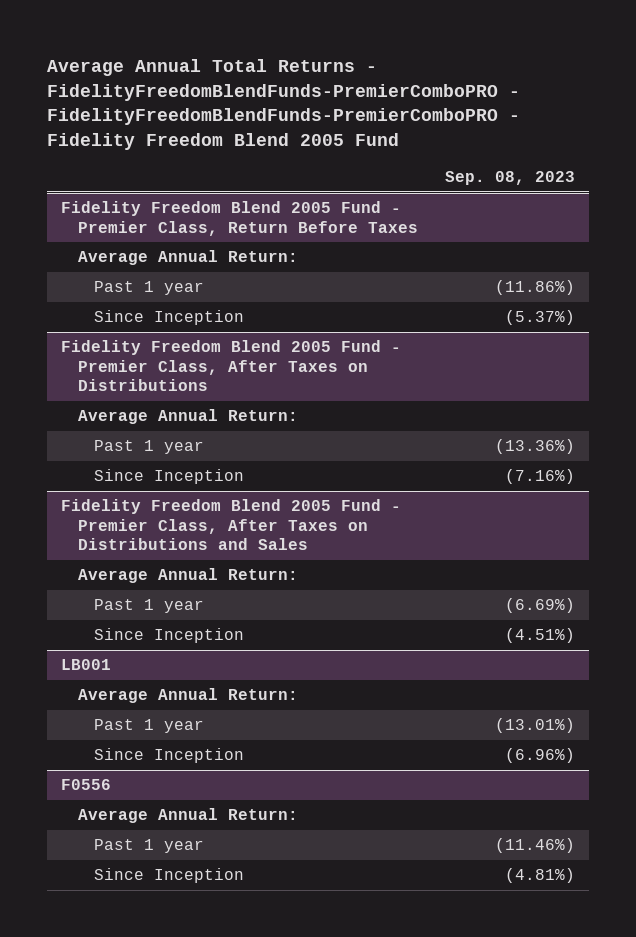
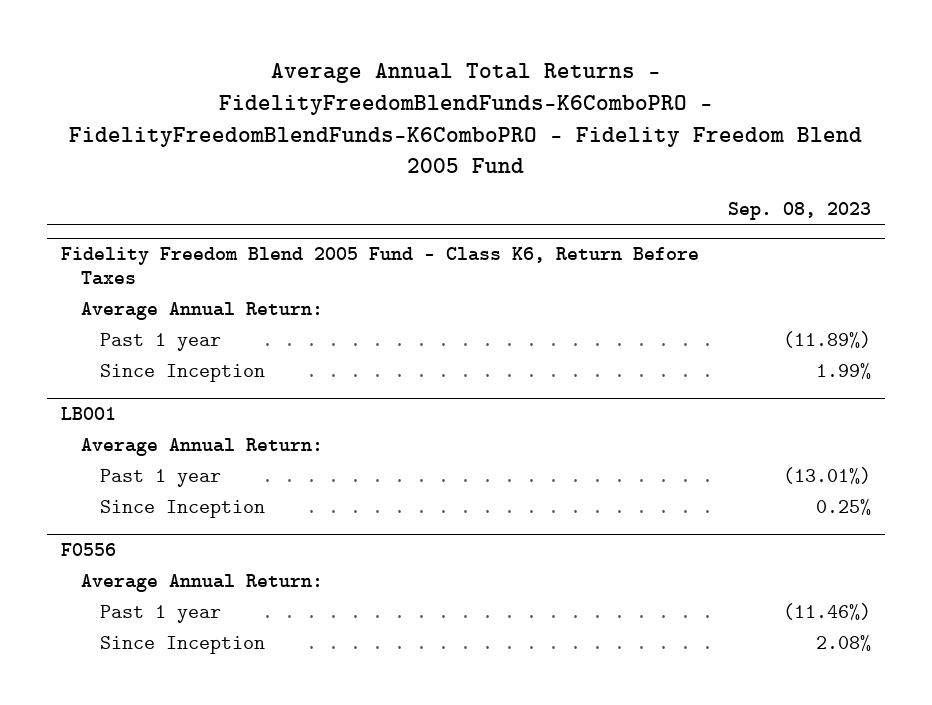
[47,58,521,150] Average Annual Total Returns - FidelityFreedomBlendFunds-PremierComboPRO - FidelityFreedomBlendFunds-PremierComboPRO - Fidelity Freedom Blend 2005 Fund -> [68,63,862,174] Average Annual Total Returns - FidelityFreedomBlendFunds-K6ComboPRO - FidelityFreedomBlendFunds-K6ComboPRO - Fidelity Freedom Blend 2005 Fund
[77,250,298,266] Average Annual Return: -> none
[94,281,205,296] Past 1 year -> none
[94,310,245,326] Since Inception -> none
[61,340,402,391] Fidelity Freedom Blend 2005 Fund - Premier Class, After Taxes on Distributions -> none
[77,409,298,425] Average Annual Return: -> none
[94,440,205,455] Past 1 year -> none
[94,469,245,485] Since Inception -> none
[61,499,402,550] Fidelity Freedom Blend 2005 Fund - Premier Class, After Taxes on Distributions and Sales -> none
[61,201,418,236] Fidelity Freedom Blend 2005 Fund - Premier Class, Return Before Taxes -> [61,246,700,285] Fidelity Freedom Blend 2005 Fund - Class K6, Return Before Taxes
[505,598,576,614] (6.69%) -> [782,330,871,348] (11.89%)
[505,628,576,644] (4.51%) -> [815,361,871,379] 1.99%
[505,748,576,764] (6.96%) -> [815,497,871,515] 0.25%
[505,868,576,884] (4.81%) -> [815,633,871,651] 2.08%

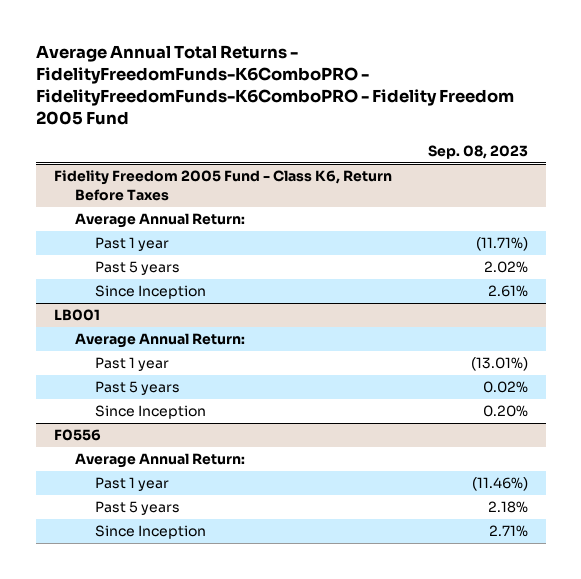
[68,63,862,174] Average Annual Total Returns - FidelityFreedomBlendFunds-K6ComboPRO - FidelityFreedomBlendFunds-K6ComboPRO - Fidelity Freedom Blend 2005 Fund -> [35,44,514,126] Average Annual Total Returns - FidelityFreedomFunds-K6ComboPRO - FidelityFreedomFunds-K6ComboPRO - Fidelity Freedom 2005 Fund
[61,246,700,285] Fidelity Freedom Blend 2005 Fund - Class K6, Return Before Taxes -> [53,170,392,201] Fidelity Freedom 2005 Fund - Class K6, Return Before Taxes
[782,330,871,348] (11.89%) -> [475,237,528,252] (11.71%)
none -> [95,261,181,276] Past 5 years
[815,361,871,379] 1.99% -> [487,285,528,298] 2.61%
none -> [95,381,181,396] Past 5 years
[815,497,871,515] 0.25% -> [482,405,528,418] 0.20%
none -> [95,501,181,516] Past 5 years
[815,633,871,651] 2.08% -> [488,525,528,538] 2.71%

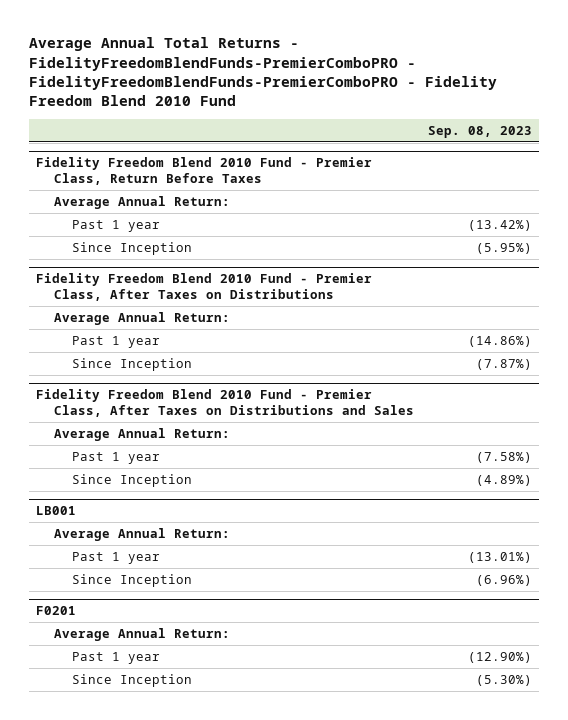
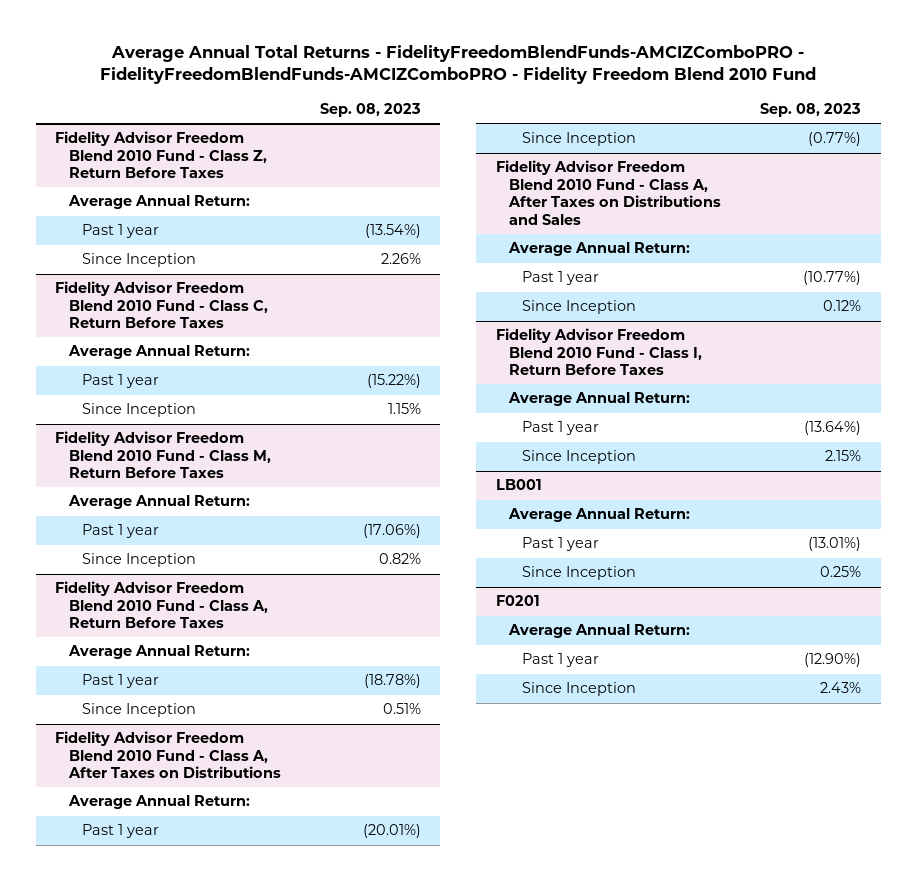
[29,37,498,107] Average Annual Total Returns - FidelityFreedomBlendFunds-PremierComboPRO - FidelityFreedomBlendFunds-PremierComboPRO - Fidelity Freedom Blend 2010 Fund -> [100,45,817,85] Average Annual Total Returns - FidelityFreedomBlendFunds-AMCIZComboPRO - FidelityFreedomBlendFunds-AMCIZComboPRO - Fidelity Freedom Blend 2010 Fund
[36,157,373,186] Fidelity Freedom Blend 2010 Fund - Premier Class, Return Before Taxes -> [55,131,267,179] Fidelity Advisor Freedom Blend 2010 Fund - Class Z, Return Before Taxes
[36,273,373,302] Fidelity Freedom Blend 2010 Fund - Premier Class, After Taxes on Distributions -> none
[468,219,533,231] (13.42%) -> [364,224,421,239] (13.54%)
[476,242,533,254] (5.95%) -> [380,253,421,265] 2.26%
none -> [55,281,268,329] Fidelity Advisor Freedom Blend 2010 Fund - Class C, Return Before Taxes
[36,389,415,418] Fidelity Freedom Blend 2010 Fund - Premier Class, After Taxes on Distributions and Sales -> none
[468,335,533,347] (14.86%) -> [366,374,421,389] (15.22%)
[476,358,533,370] (7.87%) -> [387,403,421,415] 1.15%
none -> [55,431,271,479] Fidelity Advisor Freedom Blend 2010 Fund - Class M, Return Before Taxes
[476,451,533,463] (7.58%) -> [362,524,421,539] (17.06%)
[476,474,533,486] (4.89%) -> [378,553,421,565] 0.82%
none -> [55,581,268,629] Fidelity Advisor Freedom Blend 2010 Fund - Class A, Return Before Taxes
none -> [67,645,250,660] Average Annual Return:
none -> [81,674,159,689] Past 1 year
none -> [81,703,196,718] Since Inception
none -> [55,731,281,779] Fidelity Advisor Freedom Blend 2010 Fund - Class A, After Taxes on Distributions
none -> [67,795,250,810] Average Annual Return:
none -> [81,824,159,839] Past 1 year
none -> [522,132,637,147] Since Inception
none -> [495,160,721,225] Fidelity Advisor Freedom Blend 2010 Fund - Class A, After Taxes on Distributions and Sales
none -> [507,242,690,257] Average Annual Return:
none -> [522,271,600,286] Past 1 year
none -> [522,300,637,315] Since Inception
none -> [495,328,702,376] Fidelity Advisor Freedom Blend 2010 Fund - Class I, Return Before Taxes
none -> [507,392,690,407] Average Annual Return:
none -> [522,421,600,436] Past 1 year
none -> [522,450,637,465] Since Inception
[476,574,533,586] (6.96%) -> [820,566,862,578] 0.25%
[476,674,533,686] (5.30%) -> [820,682,862,694] 2.43%

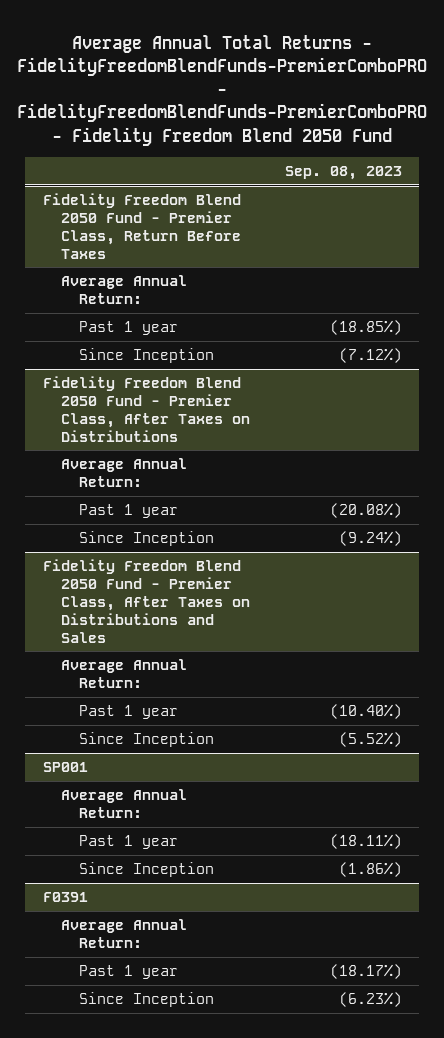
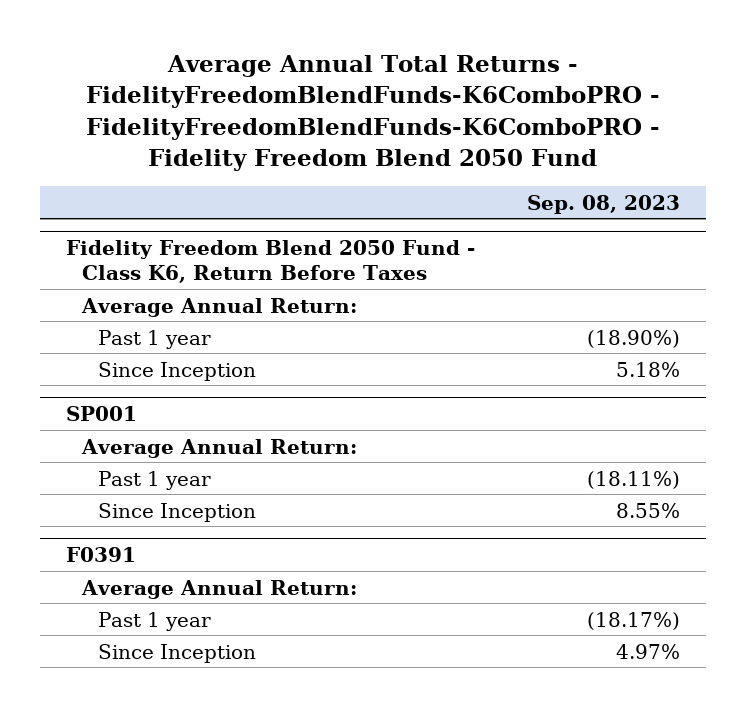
[17,34,428,146] Average Annual Total Returns - FidelityFreedomBlendFunds-PremierComboPRO - FidelityFreedomBlendFunds-PremierComboPRO - Fidelity Freedom Blend 2050 Fund -> [86,54,661,172] Average Annual Total Returns - FidelityFreedomBlendFunds-K6ComboPRO - FidelityFreedomBlendFunds-K6ComboPRO - Fidelity Freedom Blend 2050 Fund
[60,275,187,305] Average Annual Return: -> none
[79,321,179,336] Past 1 year -> none
[79,348,215,364] Since Inception -> none
[42,376,250,442] Fidelity Freedom Blend 2050 Fund - Premier Class, After Taxes on Distributions -> none
[60,458,187,488] Average Annual Return: -> none
[79,504,179,519] Past 1 year -> none
[79,531,215,547] Since Inception -> none
[42,559,250,643] Fidelity Freedom Blend 2050 Fund - Premier Class, After Taxes on Distributions and Sales -> none
[42,193,241,259] Fidelity Freedom Blend 2050 Fund - Premier Class, Return Before Taxes -> [66,240,476,284] Fidelity Freedom Blend 2050 Fund - Class K6, Return Before Taxes
[329,704,402,720] (10.40%) -> [586,329,680,348] (18.90%)
[338,732,402,748] (5.52%) -> [615,361,680,377] 5.18%
[338,862,402,878] (1.86%) -> [615,502,680,518] 8.55%
[338,992,402,1008] (6.23%) -> [615,643,680,659] 4.97%

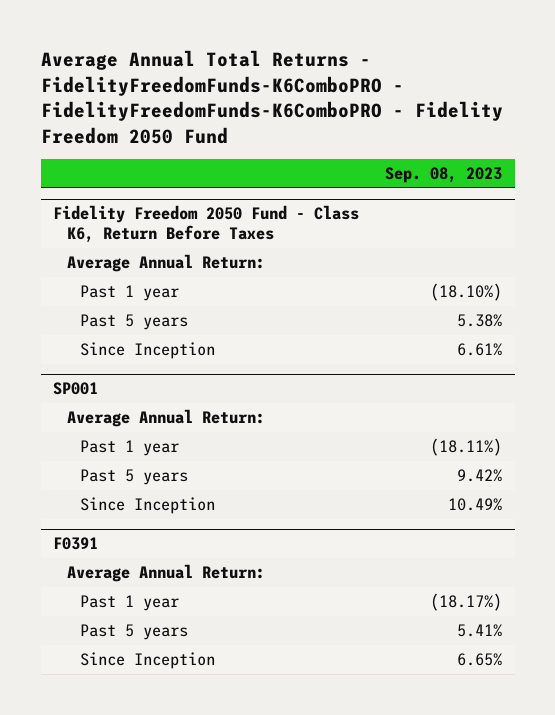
[86,54,661,172] Average Annual Total Returns - FidelityFreedomBlendFunds-K6ComboPRO - FidelityFreedomBlendFunds-K6ComboPRO - Fidelity Freedom Blend 2050 Fund -> [40,50,503,144] Average Annual Total Returns - FidelityFreedomFunds-K6ComboPRO - FidelityFreedomFunds-K6ComboPRO - Fidelity Freedom 2050 Fund
[66,240,476,284] Fidelity Freedom Blend 2050 Fund - Class K6, Return Before Taxes -> [53,205,360,244] Fidelity Freedom 2050 Fund - Class K6, Return Before Taxes
[586,329,680,348] (18.90%) -> [430,283,503,302] (18.10%)
none -> [80,314,189,331] Past 5 years
[615,361,680,377] 5.18% -> [457,343,503,357] 6.61%
none -> [80,469,189,486] Past 5 years
[615,502,680,518] 8.55% -> [448,498,503,512] 10.49%
none -> [80,624,189,641] Past 5 years
[615,643,680,659] 4.97% -> [457,653,503,667] 6.65%

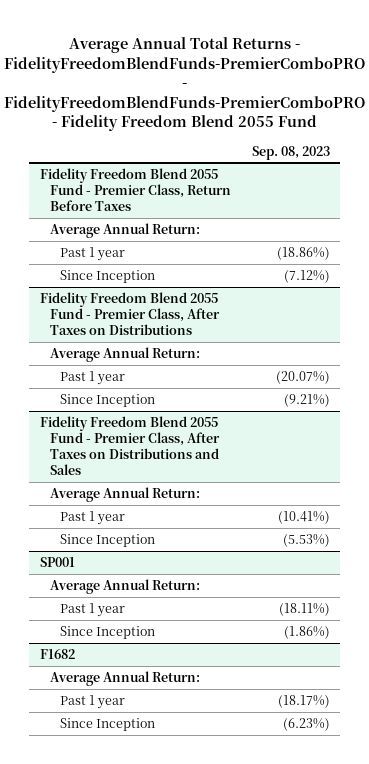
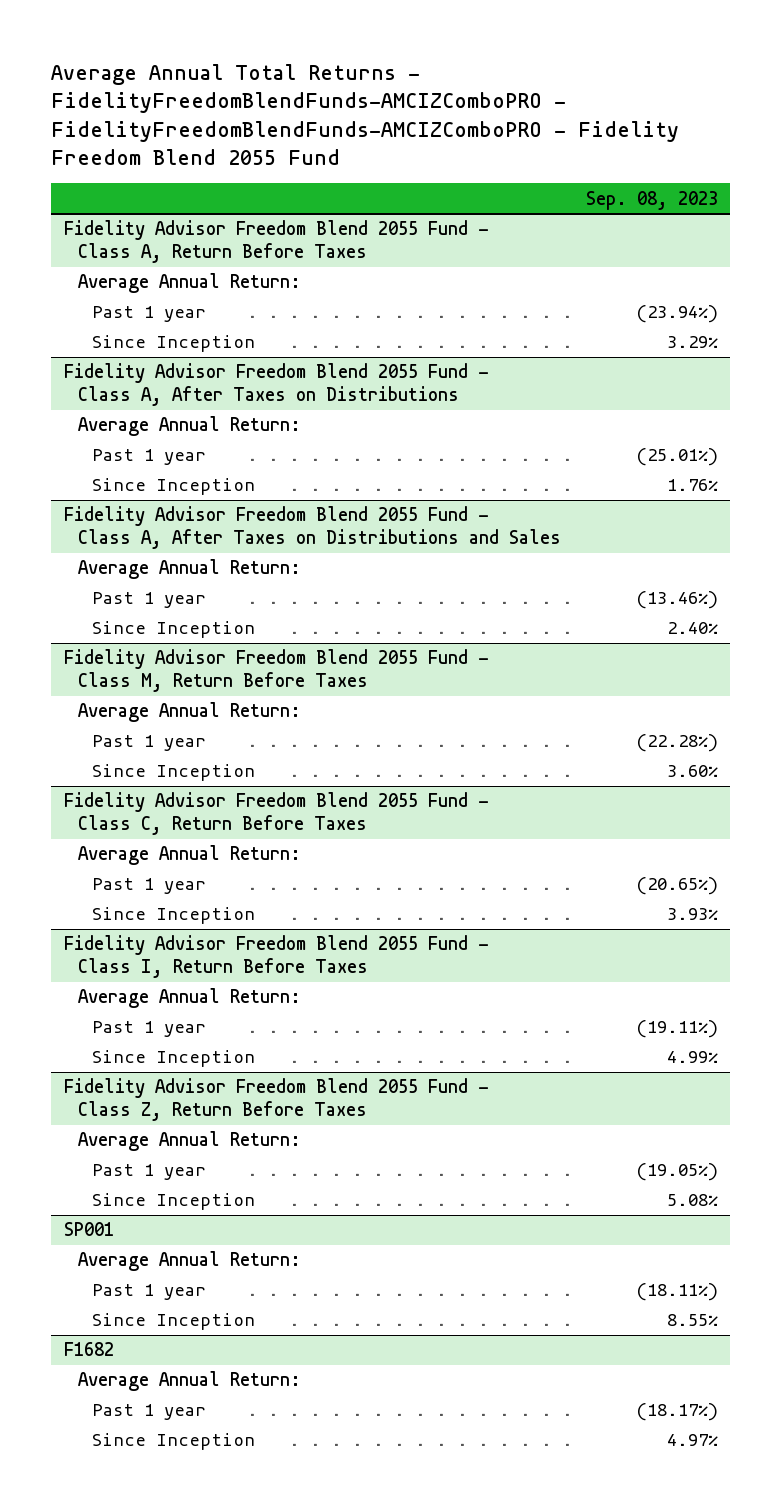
[3,37,365,132] Average Annual Total Returns - FidelityFreedomBlendFunds-PremierComboPRO - FidelityFreedomBlendFunds-PremierComboPRO - Fidelity Freedom Blend 2055 Fund -> [51,63,680,166] Average Annual Total Returns - FidelityFreedomBlendFunds-AMCIZComboPRO - FidelityFreedomBlendFunds-AMCIZComboPRO - Fidelity Freedom Blend 2055 Fund
[39,167,231,211] Fidelity Freedom Blend 2055 Fund - Premier Class, Return Before Taxes -> [63,220,489,264] Fidelity Advisor Freedom Blend 2055 Fund - Class A, Return Before Taxes
[276,246,330,260] (18.86%) -> [635,305,718,324] (23.94%)
[283,269,330,283] (7.12%) -> [666,336,718,349] 3.29%
[39,291,220,335] Fidelity Freedom Blend 2055 Fund - Premier Class, After Taxes on Distributions -> [63,363,489,407] Fidelity Advisor Freedom Blend 2055 Fund - Class A, After Taxes on Distributions
[275,370,330,384] (20.07%) -> [635,448,718,467] (25.01%)
[283,393,330,407] (9.21%) -> [666,479,718,492] 1.76%
[39,415,220,475] Fidelity Freedom Blend 2055 Fund - Premier Class, After Taxes on Distributions and Sales -> [63,506,561,550] Fidelity Advisor Freedom Blend 2055 Fund - Class A, After Taxes on Distributions and Sales
[277,510,330,524] (10.41%) -> [635,591,718,610] (13.46%)
[282,533,330,547] (5.53%) -> [666,622,718,635] 2.40%
none -> [63,649,489,693] Fidelity Advisor Freedom Blend 2055 Fund - Class M, Return Before Taxes
none -> [77,702,301,723] Average Annual Return:
none -> [91,735,206,752] Past 1 year
none -> [91,764,255,782] Since Inception
none -> [63,792,489,836] Fidelity Advisor Freedom Blend 2055 Fund - Class C, Return Before Taxes
none -> [77,845,301,866] Average Annual Return:
none -> [91,878,206,895] Past 1 year
none -> [91,907,255,925] Since Inception
none -> [63,935,489,979] Fidelity Advisor Freedom Blend 2055 Fund - Class I, Return Before Taxes
none -> [77,988,301,1009] Average Annual Return:
none -> [91,1021,206,1038] Past 1 year
none -> [91,1050,255,1068] Since Inception
none -> [63,1078,489,1122] Fidelity Advisor Freedom Blend 2055 Fund - Class Z, Return Before Taxes
none -> [77,1131,301,1152] Average Annual Return:
none -> [91,1164,206,1181] Past 1 year
none -> [91,1193,255,1211] Since Inception
[283,625,330,639] (1.86%) -> [666,1314,718,1327] 8.55%
[282,717,330,731] (6.23%) -> [666,1434,718,1447] 4.97%

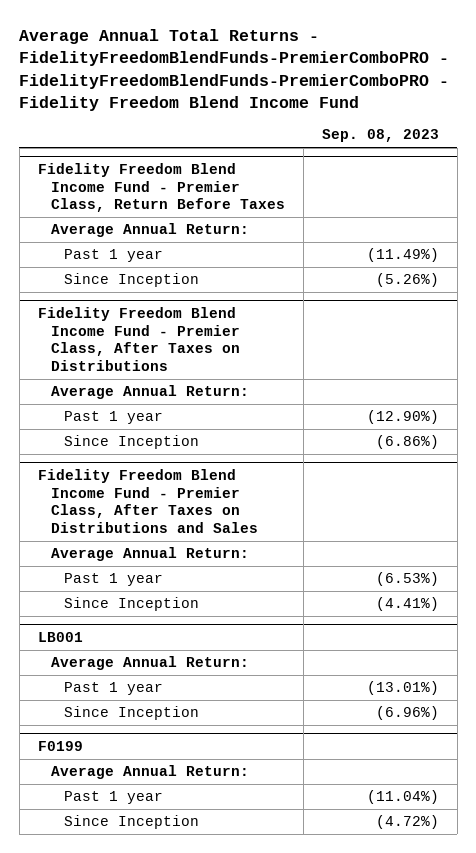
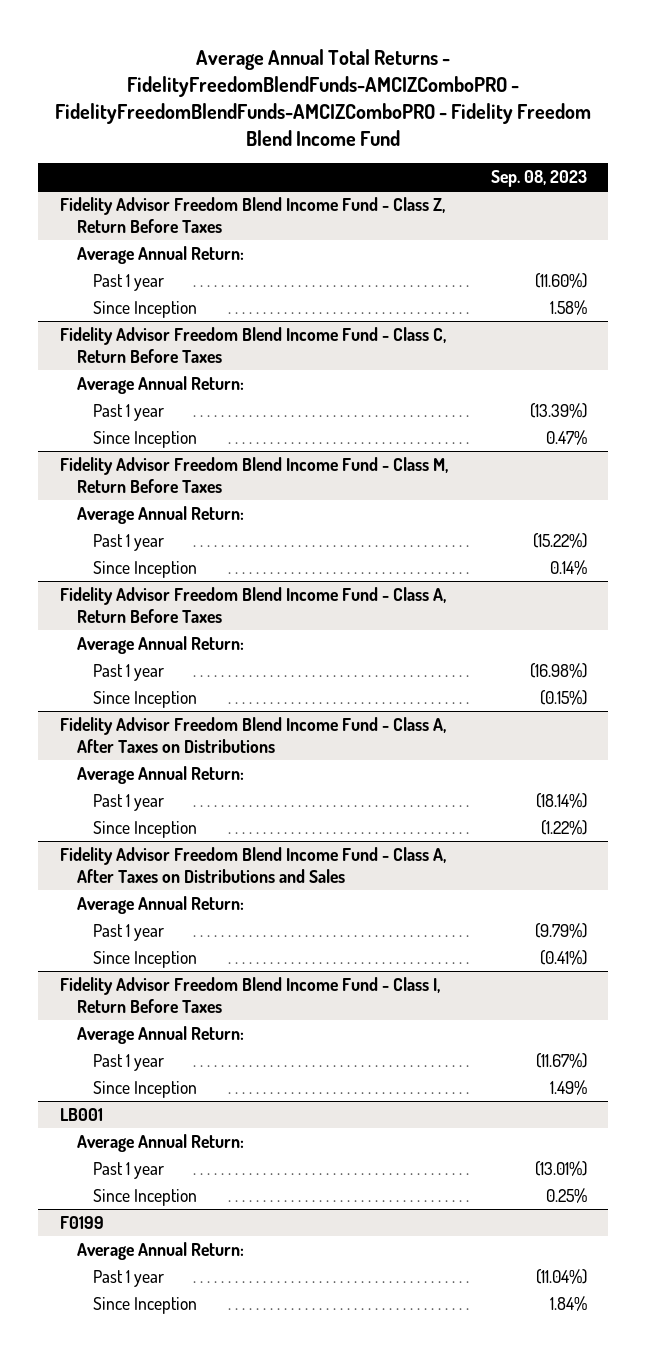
[19,29,450,111] Average Annual Total Returns - FidelityFreedomBlendFunds-PremierComboPRO - FidelityFreedomBlendFunds-PremierComboPRO - Fidelity Freedom Blend Income Fund -> [55,49,592,146] Average Annual Total Returns - FidelityFreedomBlendFunds-AMCIZComboPRO - FidelityFreedomBlendFunds-AMCIZComboPRO - Fidelity Freedom Blend Income Fund
[37,163,285,213] Fidelity Freedom Blend Income Fund - Premier Class, Return Before Taxes -> [59,196,445,233] Fidelity Advisor Freedom Blend Income Fund - Class Z, Return Before Taxes
[37,307,240,371] Fidelity Freedom Blend Income Fund - Premier Class, After Taxes on Distributions -> none
[366,248,439,263] (11.49%) -> [534,272,587,288] (11.60%)
[375,273,439,288] (5.26%) -> [549,299,587,315] 1.58%
none -> [59,326,446,363] Fidelity Advisor Freedom Blend Income Fund - Class C, Return Before Taxes
[37,469,258,533] Fidelity Freedom Blend Income Fund - Premier Class, After Taxes on Distributions and Sales -> none
[366,410,439,425] (12.90%) -> [529,402,587,418] (13.39%)
[375,435,439,450] (6.86%) -> [545,429,587,445] 0.47%
none -> [59,456,448,493] Fidelity Advisor Freedom Blend Income Fund - Class M, Return Before Taxes
[375,572,439,587] (6.53%) -> [532,532,587,548] (15.22%)
[375,597,439,612] (4.41%) -> [549,559,587,575] 0.14%
none -> [59,586,446,623] Fidelity Advisor Freedom Blend Income Fund - Class A, Return Before Taxes
none -> [76,635,244,654] Average Annual Return:
none -> [93,663,165,681] Past 1 year
none -> [93,690,198,708] Since Inception
none -> [59,716,446,753] Fidelity Advisor Freedom Blend Income Fund - Class A, After Taxes on Distributions
none -> [76,765,244,784] Average Annual Return:
none -> [93,793,165,811] Past 1 year
none -> [93,820,198,838] Since Inception
none -> [59,846,446,883] Fidelity Advisor Freedom Blend Income Fund - Class A, After Taxes on Distributions and Sales
none -> [76,895,244,914] Average Annual Return:
none -> [93,923,165,941] Past 1 year
none -> [93,950,198,968] Since Inception
none -> [59,976,440,1013] Fidelity Advisor Freedom Blend Income Fund - Class I, Return Before Taxes
none -> [76,1025,244,1044] Average Annual Return:
none -> [93,1053,165,1071] Past 1 year
none -> [93,1080,198,1098] Since Inception
[375,706,439,721] (6.96%) -> [545,1187,587,1203] 0.25%
[375,815,439,830] (4.72%) -> [549,1295,587,1311] 1.84%

